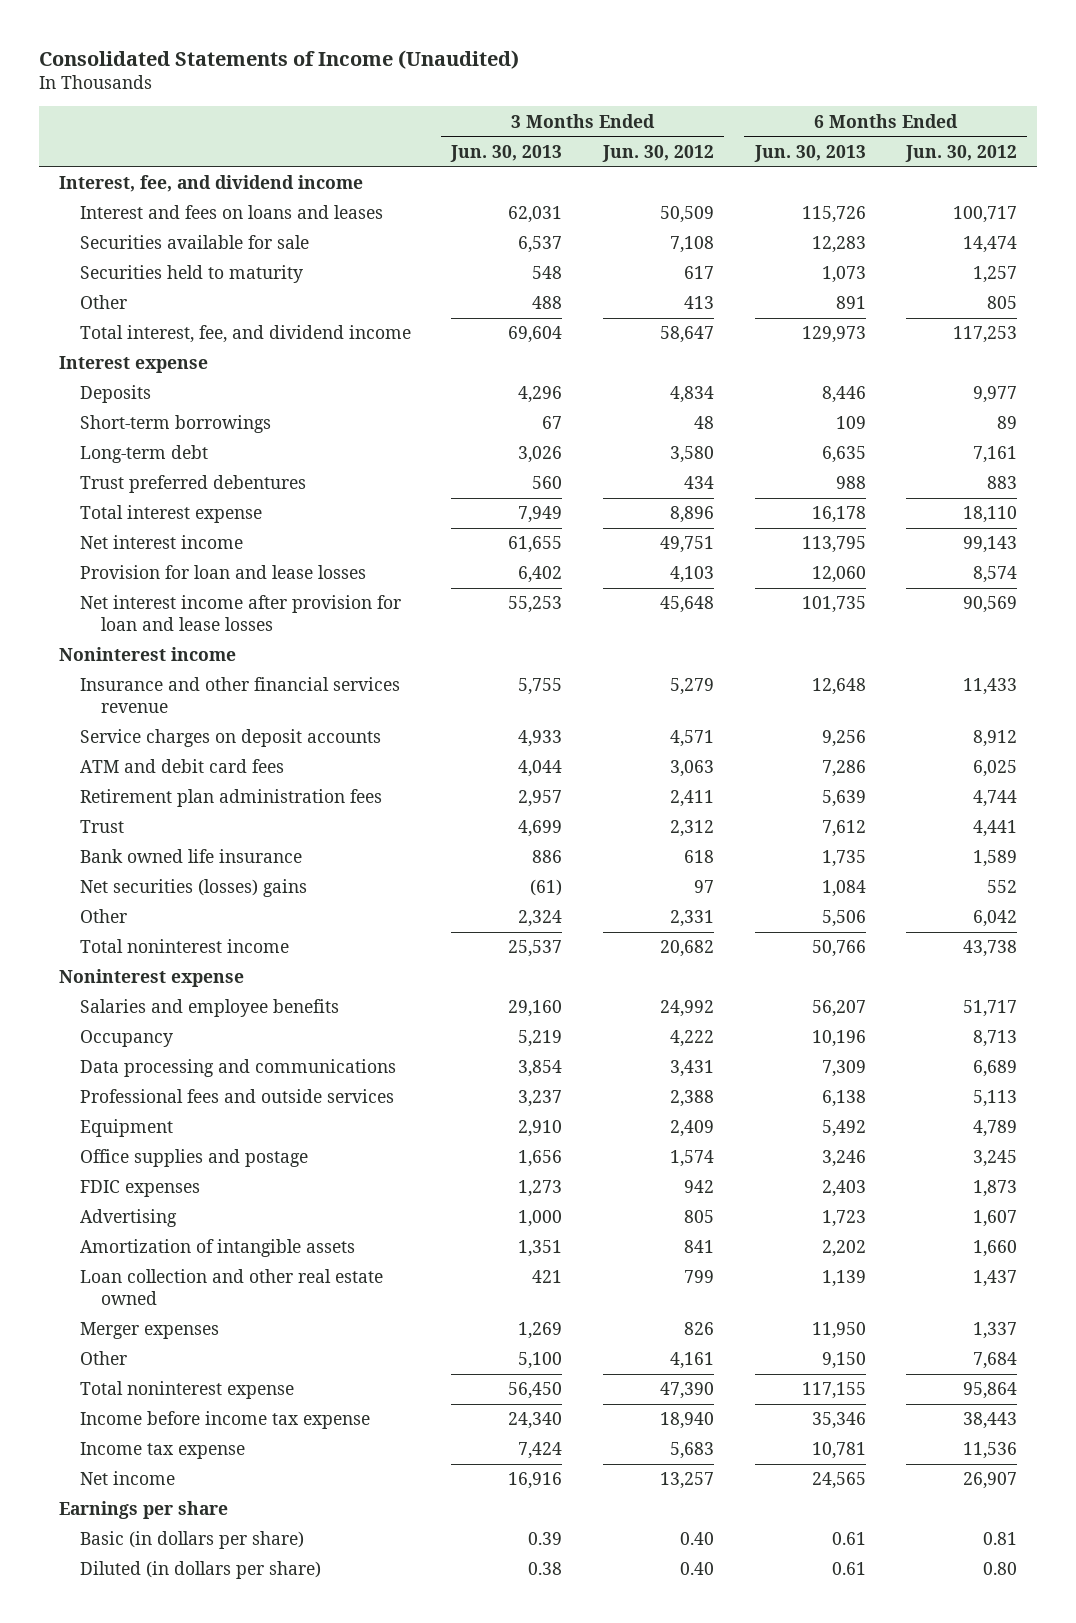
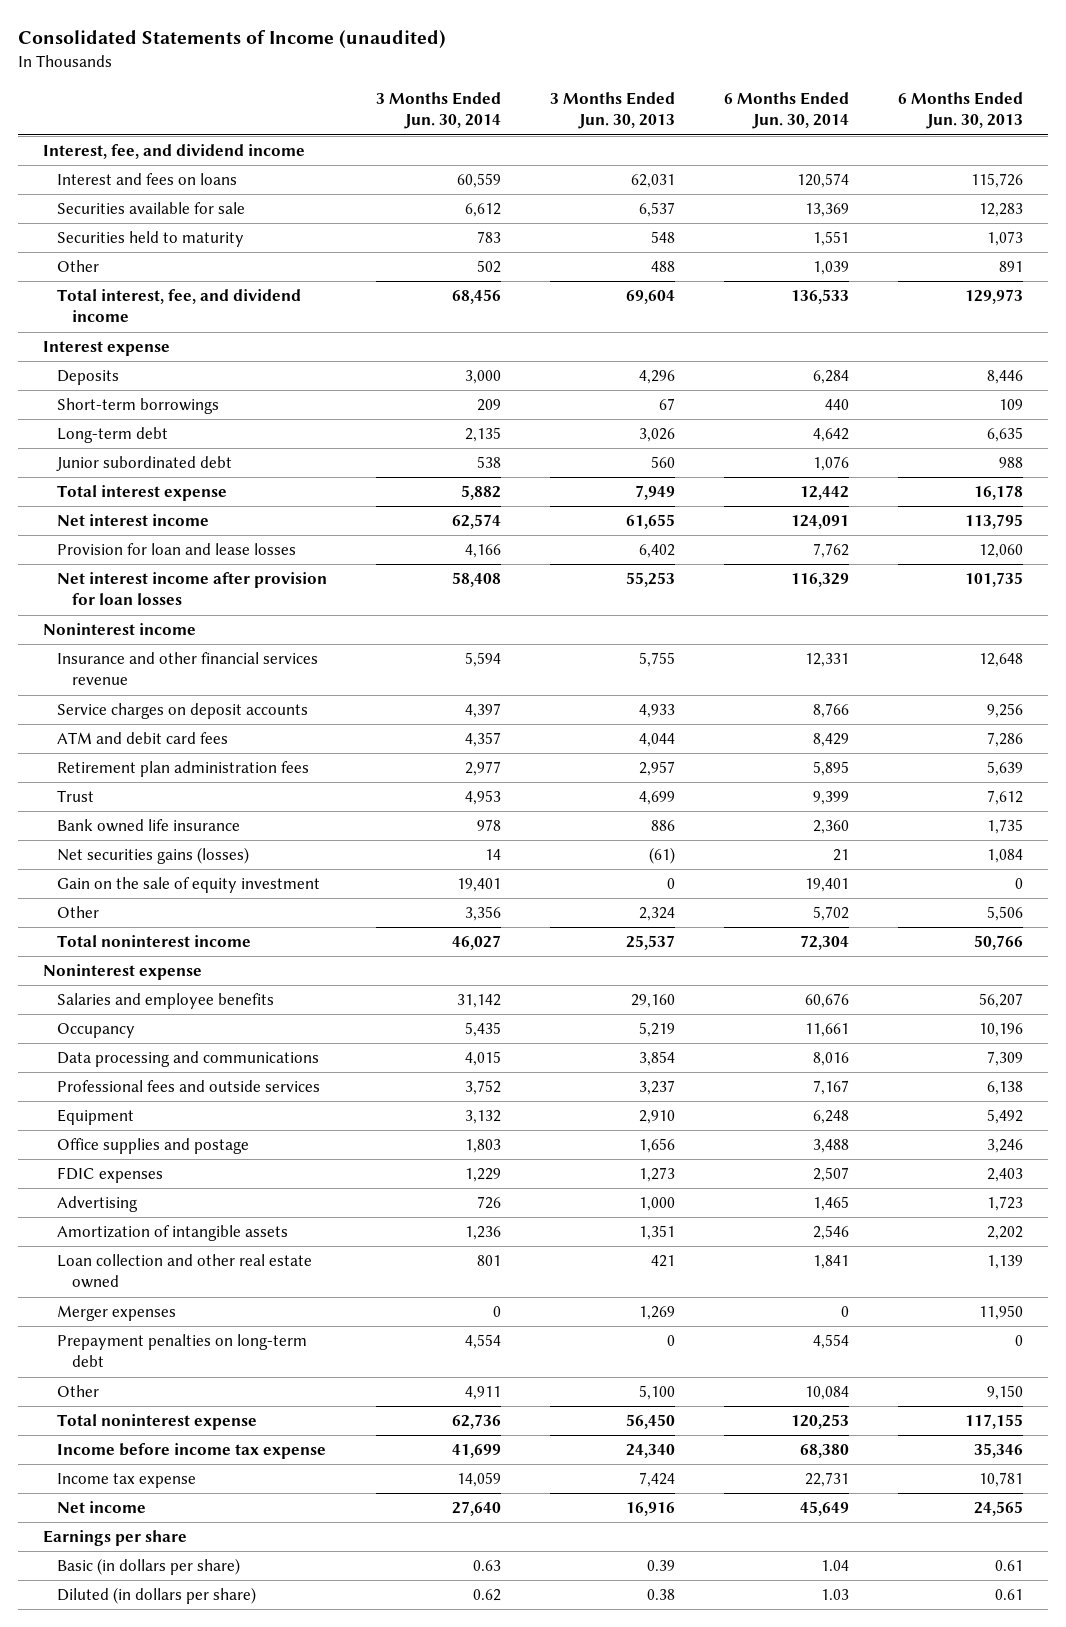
[38,49,519,69] Consolidated Statements of Income (Unaudited) -> [18,30,447,49] Consolidated Statements of Income (unaudited)
[602,144,715,162] Jun. 30, 2012 -> none
[905,144,1018,162] Jun. 30, 2012 -> none
none -> [376,92,502,130] 3 Months Ended Jun. 30, 2014
none -> [724,92,850,130] 6 Months Ended Jun. 30, 2014
[79,205,383,220] Interest and fees on loans and leases -> [57,173,238,186] Interest and fees on loans
[79,475,306,494] Trust preferred debentures -> [56,456,233,472] Junior subordinated debt
[79,595,401,631] Net interest income after provision for loan and lease losses -> [57,572,328,606] Net interest income after provision for loan losses
[79,879,307,898] Net securities (losses) gains -> [57,847,250,865] Net securities gains (losses)
none -> [57,877,321,894] Gain on the sale of equity investment
none -> [57,1334,308,1368] Prepayment penalties on long-term debt

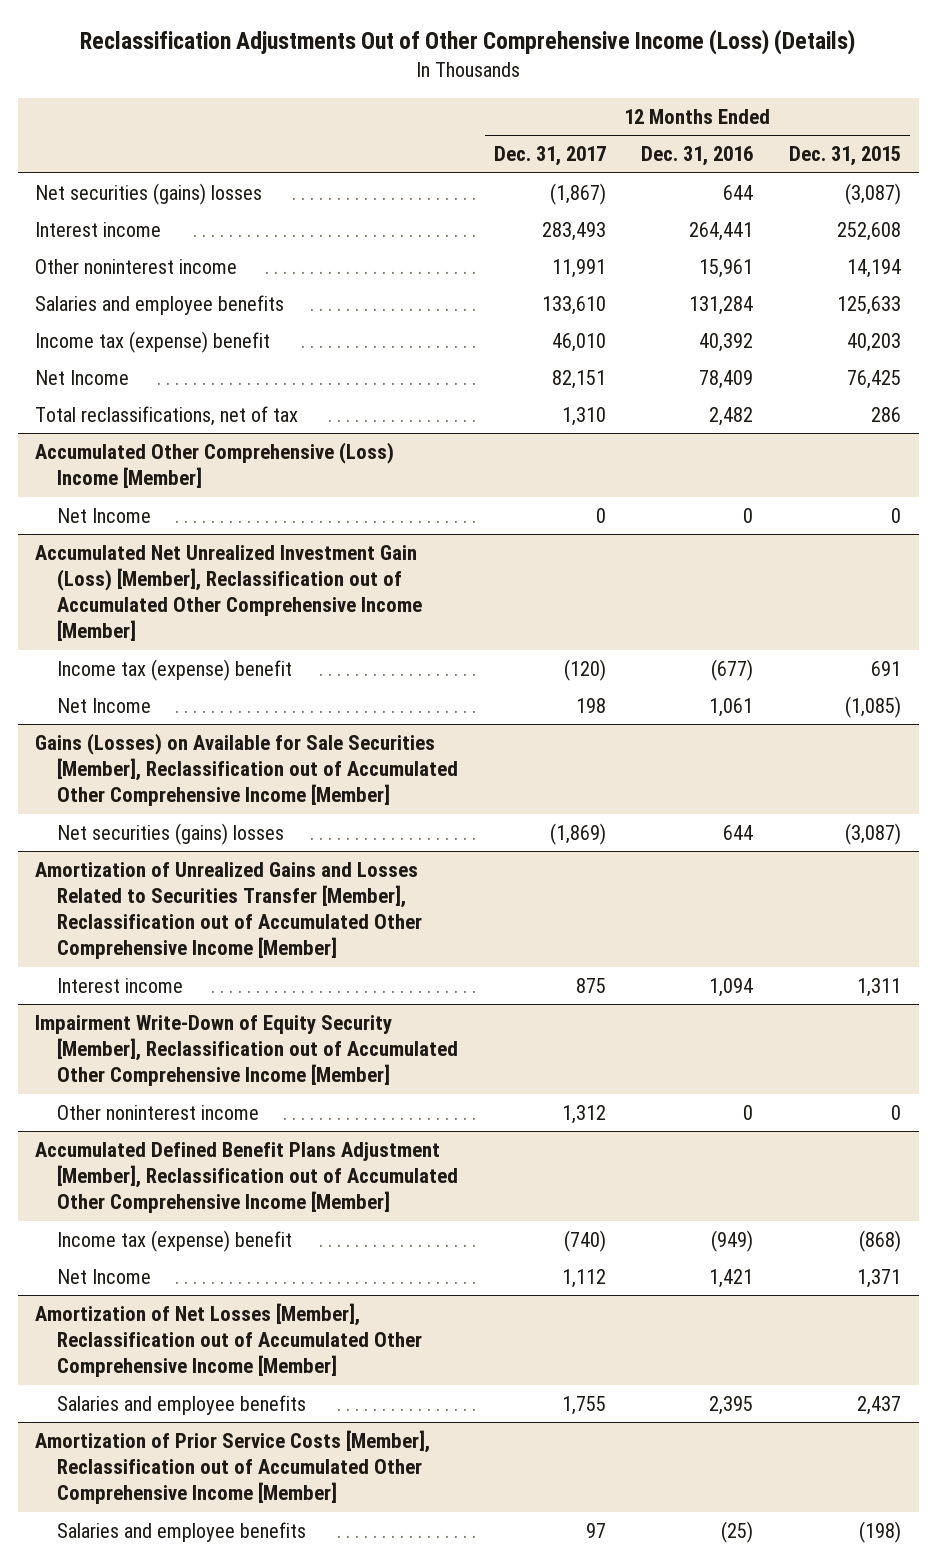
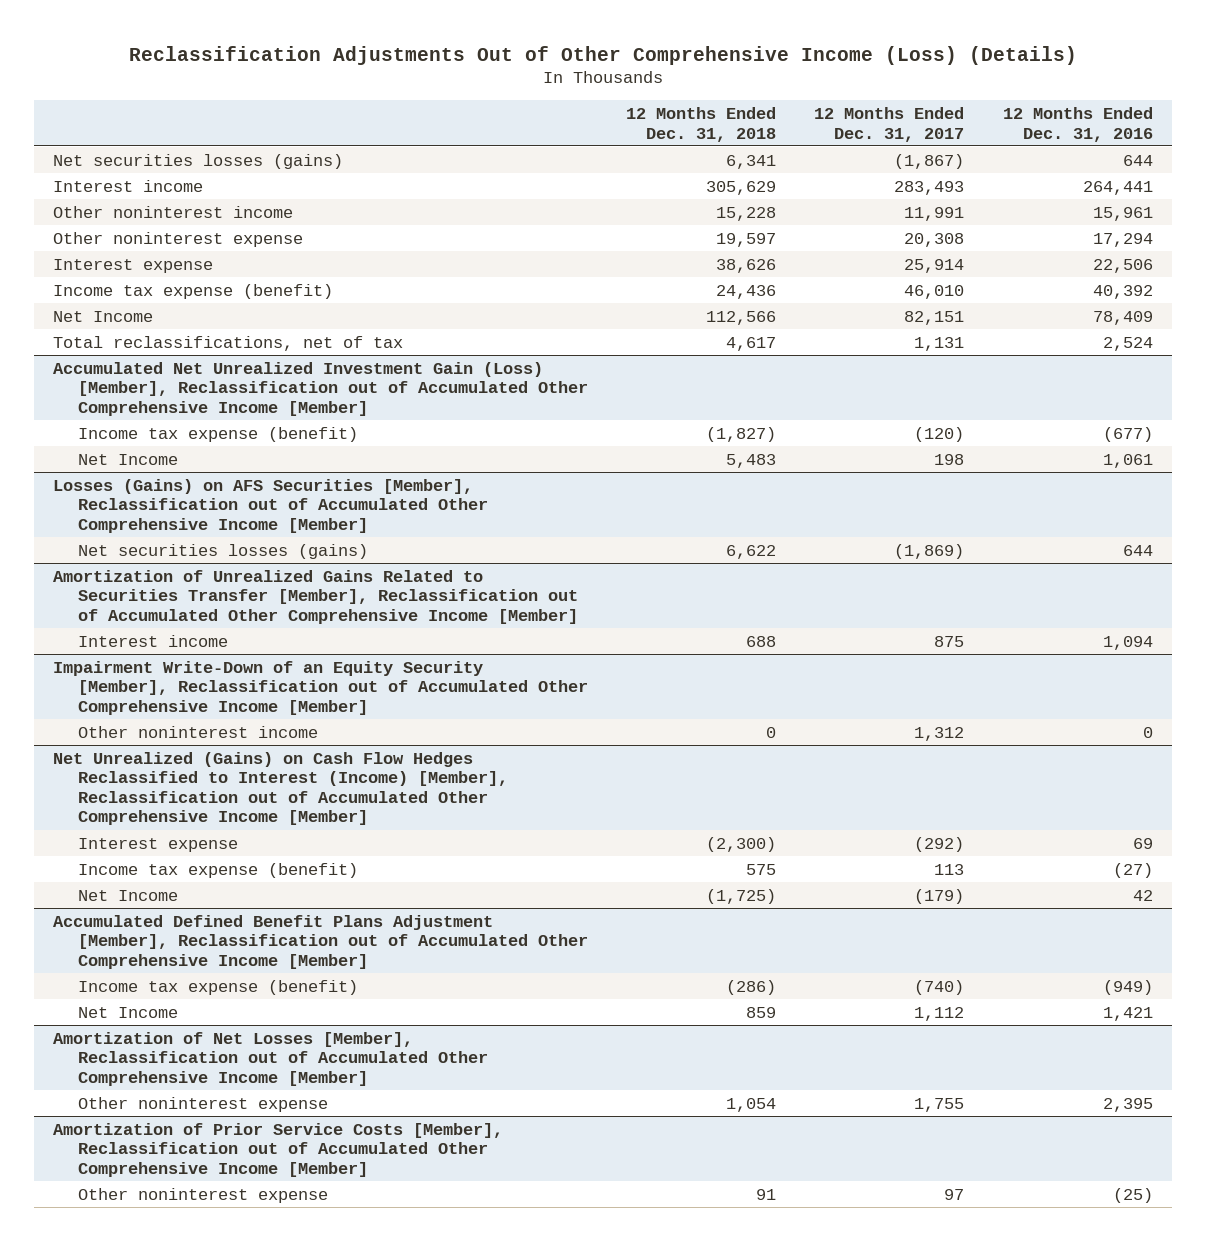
[789,146,902,167] Dec. 31, 2015 -> none
none -> [626,106,777,142] 12 Months Ended Dec. 31, 2018
[35,183,263,206] Net securities (gains) losses -> [53,153,344,169] Net securities losses (gains)
[35,295,285,316] Salaries and employee benefits -> none
none -> [53,231,304,247] Other noninterest expense
none -> [53,258,214,273] Interest expense
[35,331,271,354] Income tax (expense) benefit -> [53,283,334,299] Income tax expense (benefit)
[35,442,395,489] Accumulated Other Comprehensive (Loss) Income [Member] -> none
[57,508,152,524] Net Income -> none
[561,407,606,427] 1,310 -> [914,336,965,351] 1,131
[709,407,754,427] 2,482 -> [1102,336,1153,351] 2,524
[57,659,293,682] Income tax (expense) benefit -> [78,426,359,442] Income tax expense (benefit)
[35,733,459,807] Gains (Losses) on Available for Sale Securities [Member], Reclassification out of Accumulated Other Comprehensive Income [Member] -> [53,478,489,533] Losses (Gains) on AFS Securities [Member], Reclassification out of Accumulated Other Comprehensive Income [Member]
[57,823,285,846] Net securities (gains) losses -> [78,543,369,559] Net securities losses (gains)
[35,862,423,960] Amortization of Unrealized Gains and Losses Related to Securities Transfer [Member], Reclassification out of Accumulated Other Comprehensive Income [Member] -> [53,569,579,624] Amortization of Unrealized Gains Related to Securities Transfer [Member], Reclassification out of Accumulated Other Comprehensive Income [Member]
[35,1015,459,1087] Impairment Write-Down of Equity Security [Member], Reclassification out of Accumulated Other Comprehensive Income [Member] -> [53,660,589,715] Impairment Write-Down of an Equity Security [Member], Reclassification out of Accumulated Other Comprehensive Income [Member]
none -> [53,751,509,826] Net Unrealized (Gains) on Cash Flow Hedges Reclassified to Interest (Income) [Member], Reclassification out of Accumulated Other Comprehensive Income [Member]
none -> [78,837,239,852] Interest expense
none -> [78,862,359,878] Income tax expense (benefit)
none -> [78,889,179,901] Net Income
[57,1230,293,1253] Income tax (expense) benefit -> [78,979,359,995] Income tax expense (benefit)
[57,1395,307,1416] Salaries and employee benefits -> [78,1096,329,1112] Other noninterest expense
[57,1522,307,1543] Salaries and employee benefits -> [78,1187,329,1203] Other noninterest expense

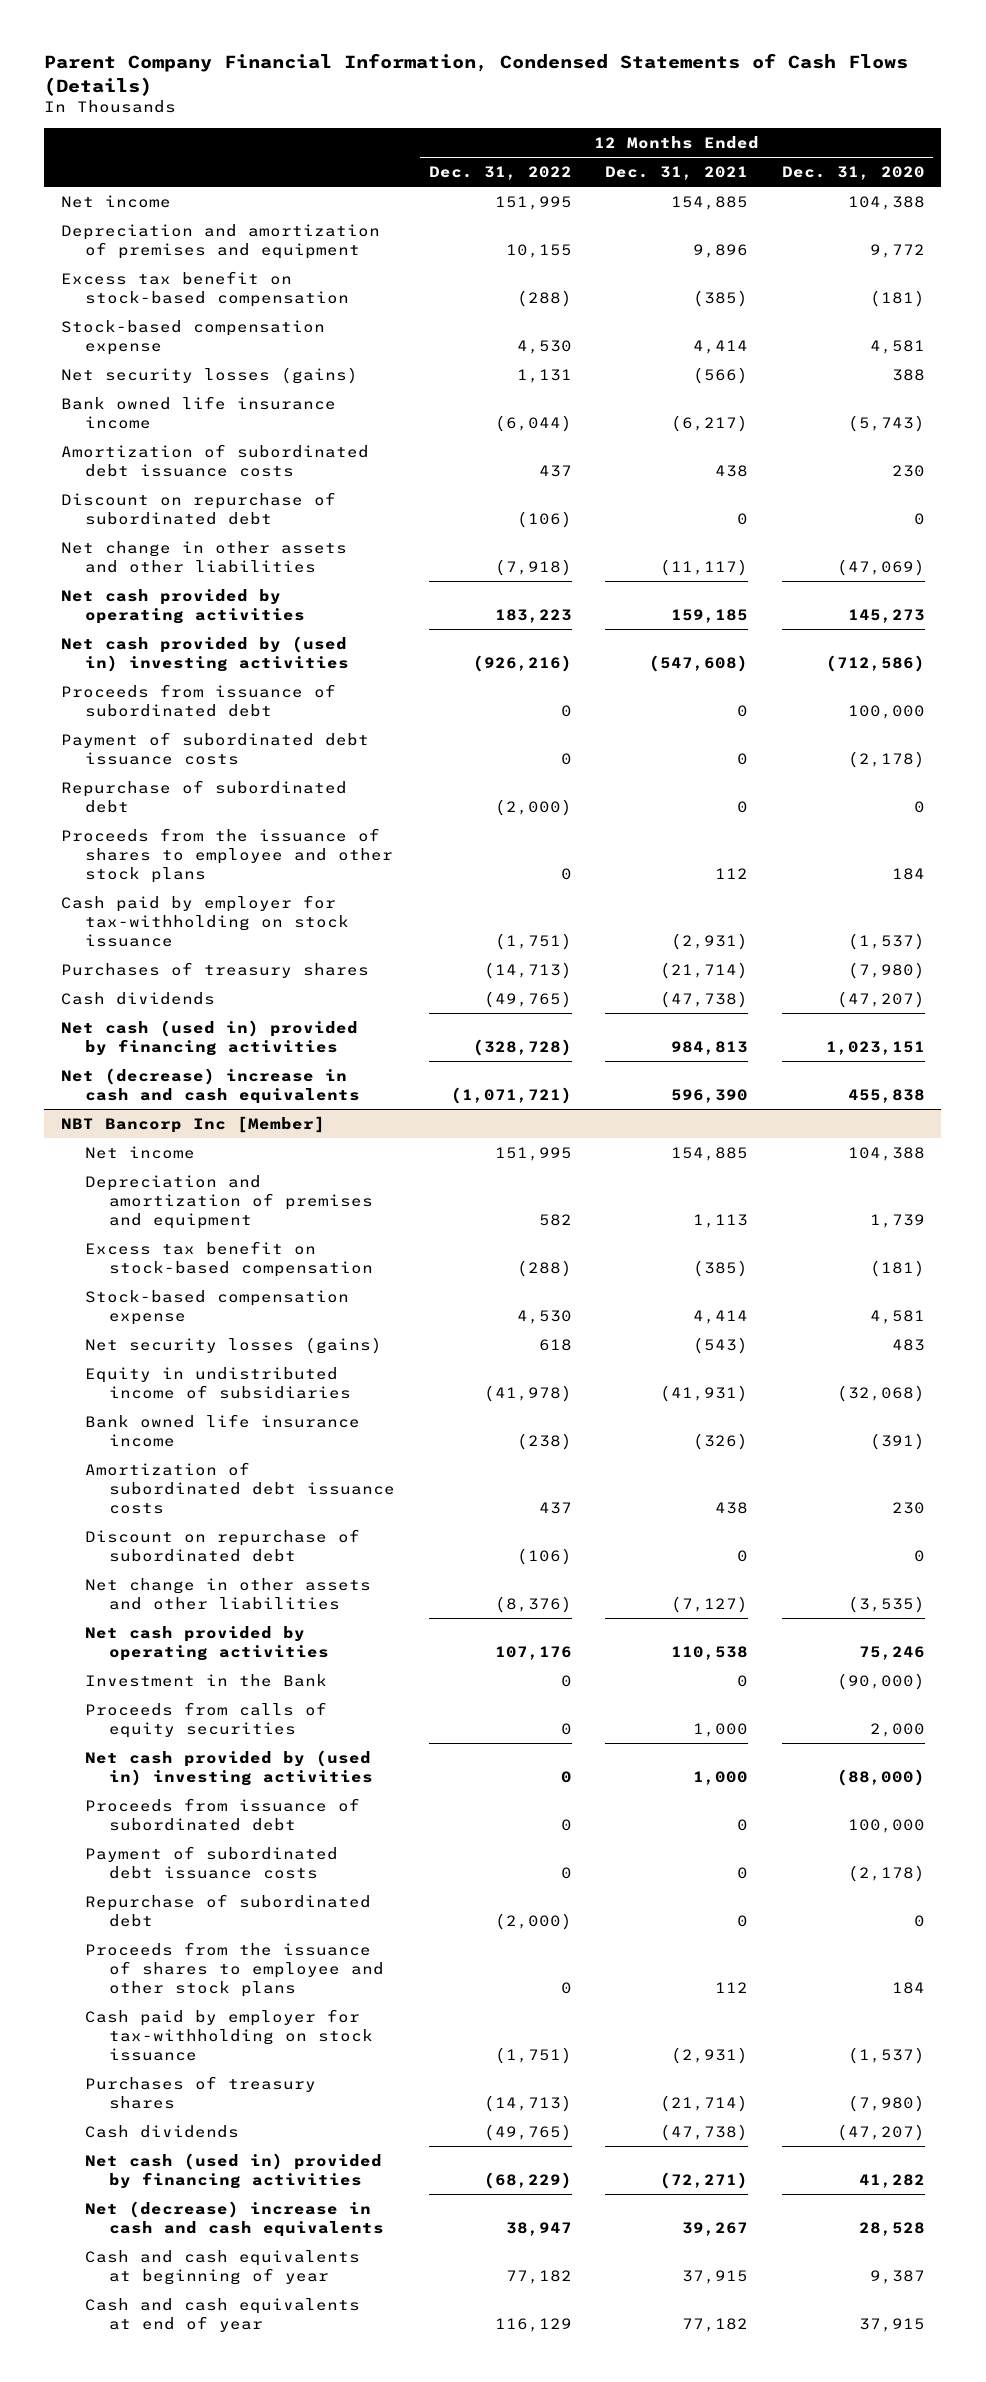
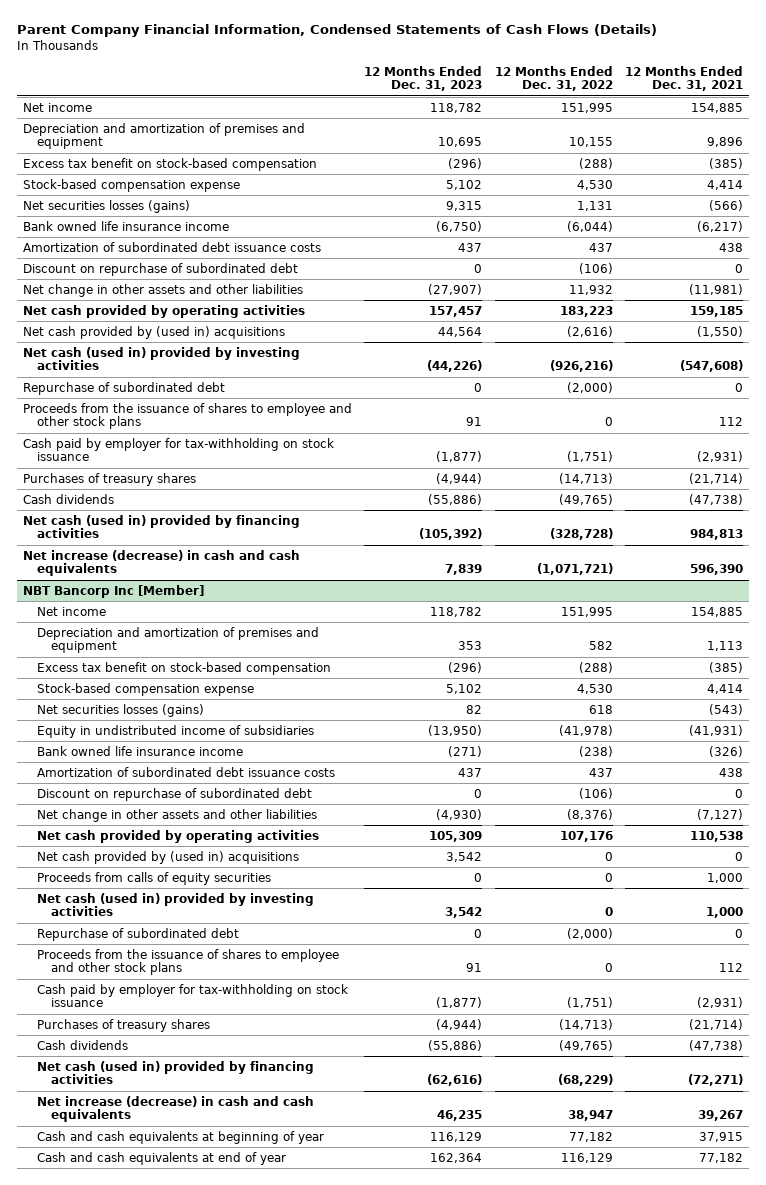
[781,166,925,181] Dec. 31, 2020 -> none
none -> [364,65,483,92] 12 Months Ended Dec. 31, 2023
[61,367,359,385] Net security losses (gains) -> [22,199,190,213] Net securities losses (gains)
[494,559,572,577] (7,918) -> [568,284,613,295] 11,932
[660,559,749,577] (11,117) -> [688,283,743,295] (11,981)
[61,684,337,718] Proceeds from issuance of subordinated debt -> none
[61,732,370,766] Payment of subordinated debt issuance costs -> none
none -> [22,325,285,339] Net cash provided by (used in) acquisitions
[61,636,350,673] Net cash provided by (used in) investing activities -> [22,346,300,371] Net cash (used in) provided by investing activities
[61,1068,361,1105] Net (decrease) increase in cash and cash equivalents -> [22,549,300,577] Net increase (decrease) in cash and cash equivalents
[85,1337,383,1355] Net security losses (gains) -> [36,703,204,717] Net securities losses (gains)
[85,1674,328,1688] Investment in the Bank -> none
none -> [36,850,299,864] Net cash provided by (used in) acquisitions
[85,1798,361,1832] Proceeds from issuance of subordinated debt -> none
[85,1846,339,1880] Payment of subordinated debt issuance costs -> none
[85,1750,374,1787] Net cash provided by (used in) investing activities -> [36,892,314,917] Net cash (used in) provided by investing activities
[85,2201,385,2238] Net (decrease) increase in cash and cash equivalents -> [36,1095,314,1123] Net increase (decrease) in cash and cash equivalents

